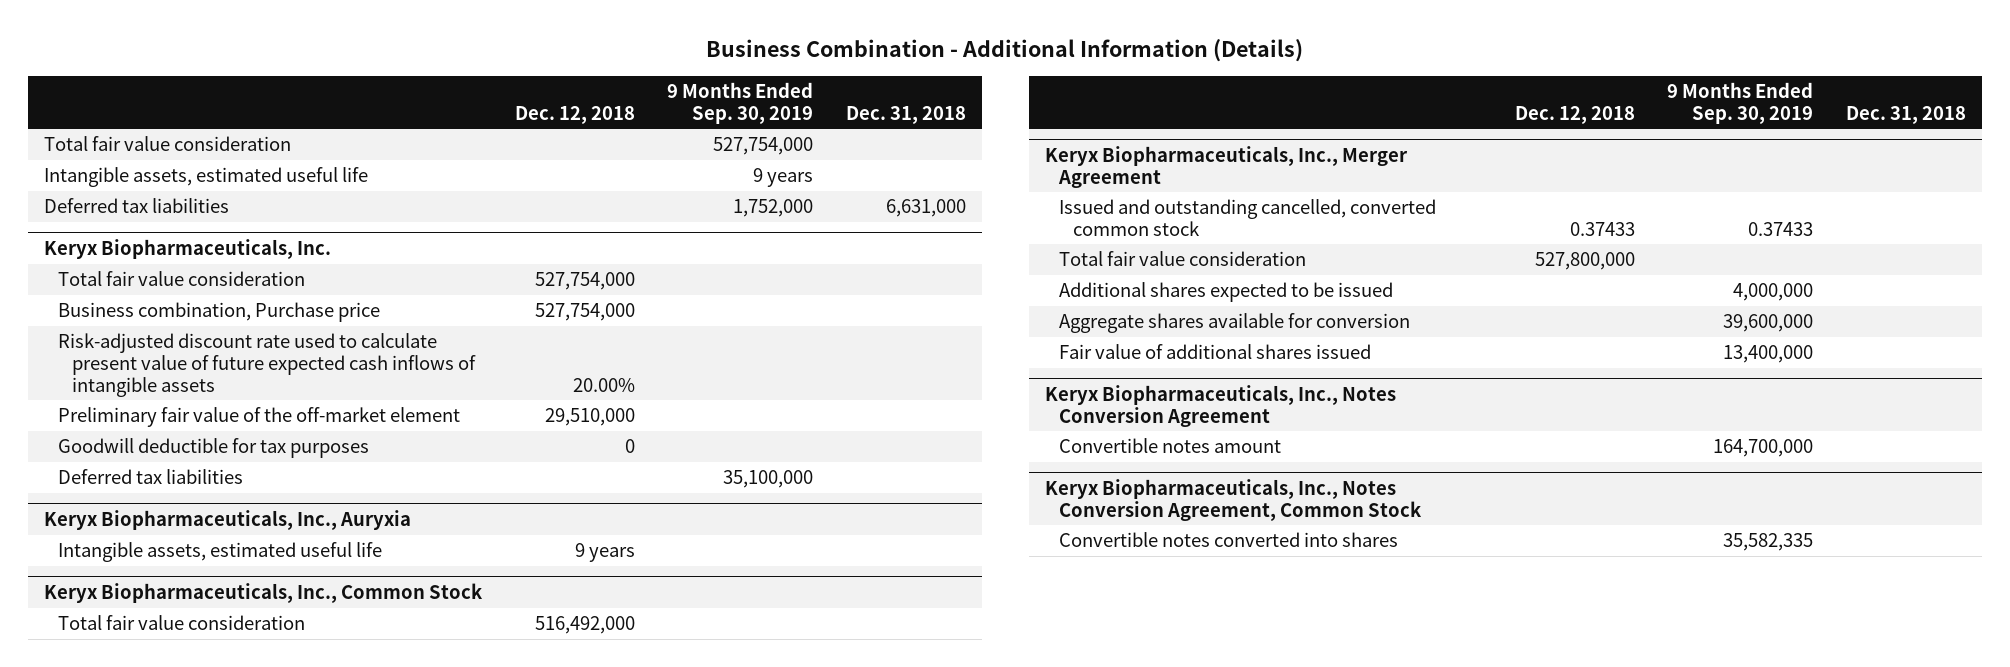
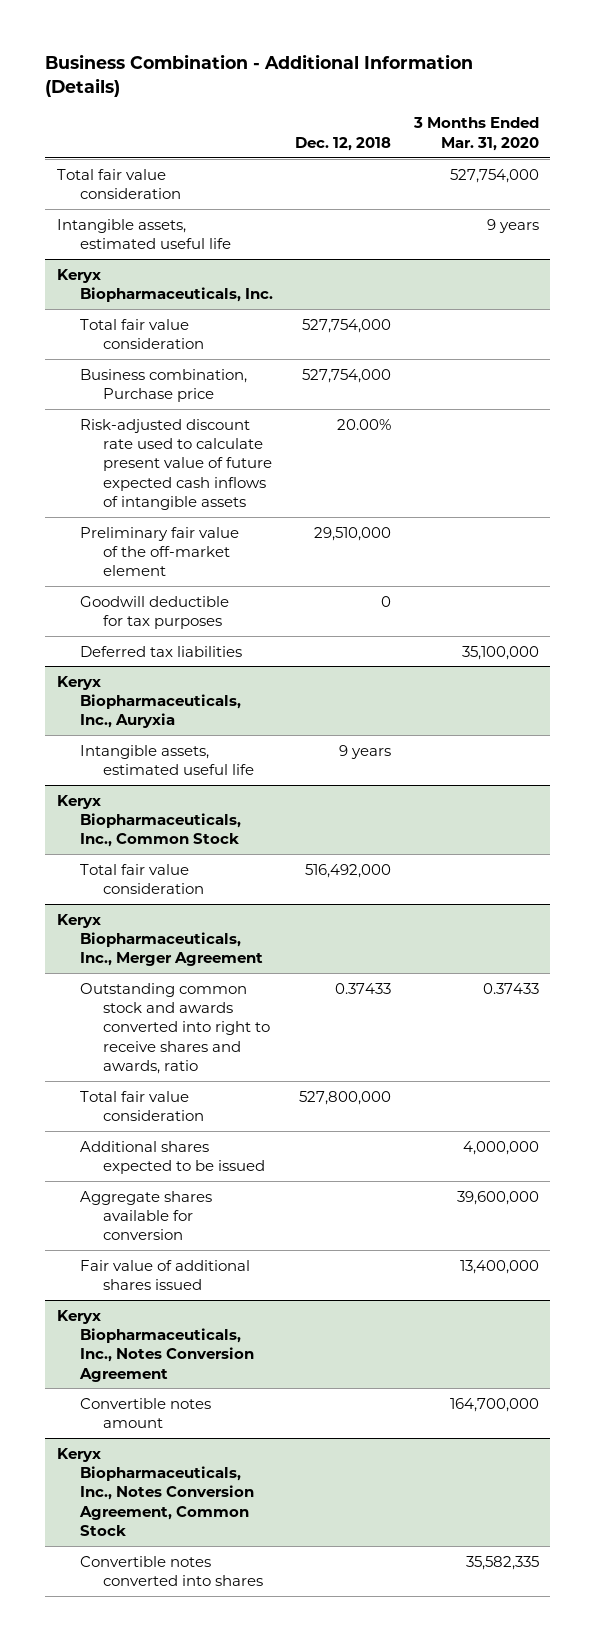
[667,82,814,124] 9 Months Ended Sep. 30, 2019 -> none
[845,105,966,124] Dec. 31, 2018 -> none
none -> [412,117,539,151] 3 Months Ended Mar. 31, 2020
[44,198,230,214] Deferred tax liabilities -> none
[1058,199,1436,236] Issued and outstanding cancelled, converted common stock -> [79,982,271,1074] Outstanding common stock and awards converted into right to receive shares and awards, ratio

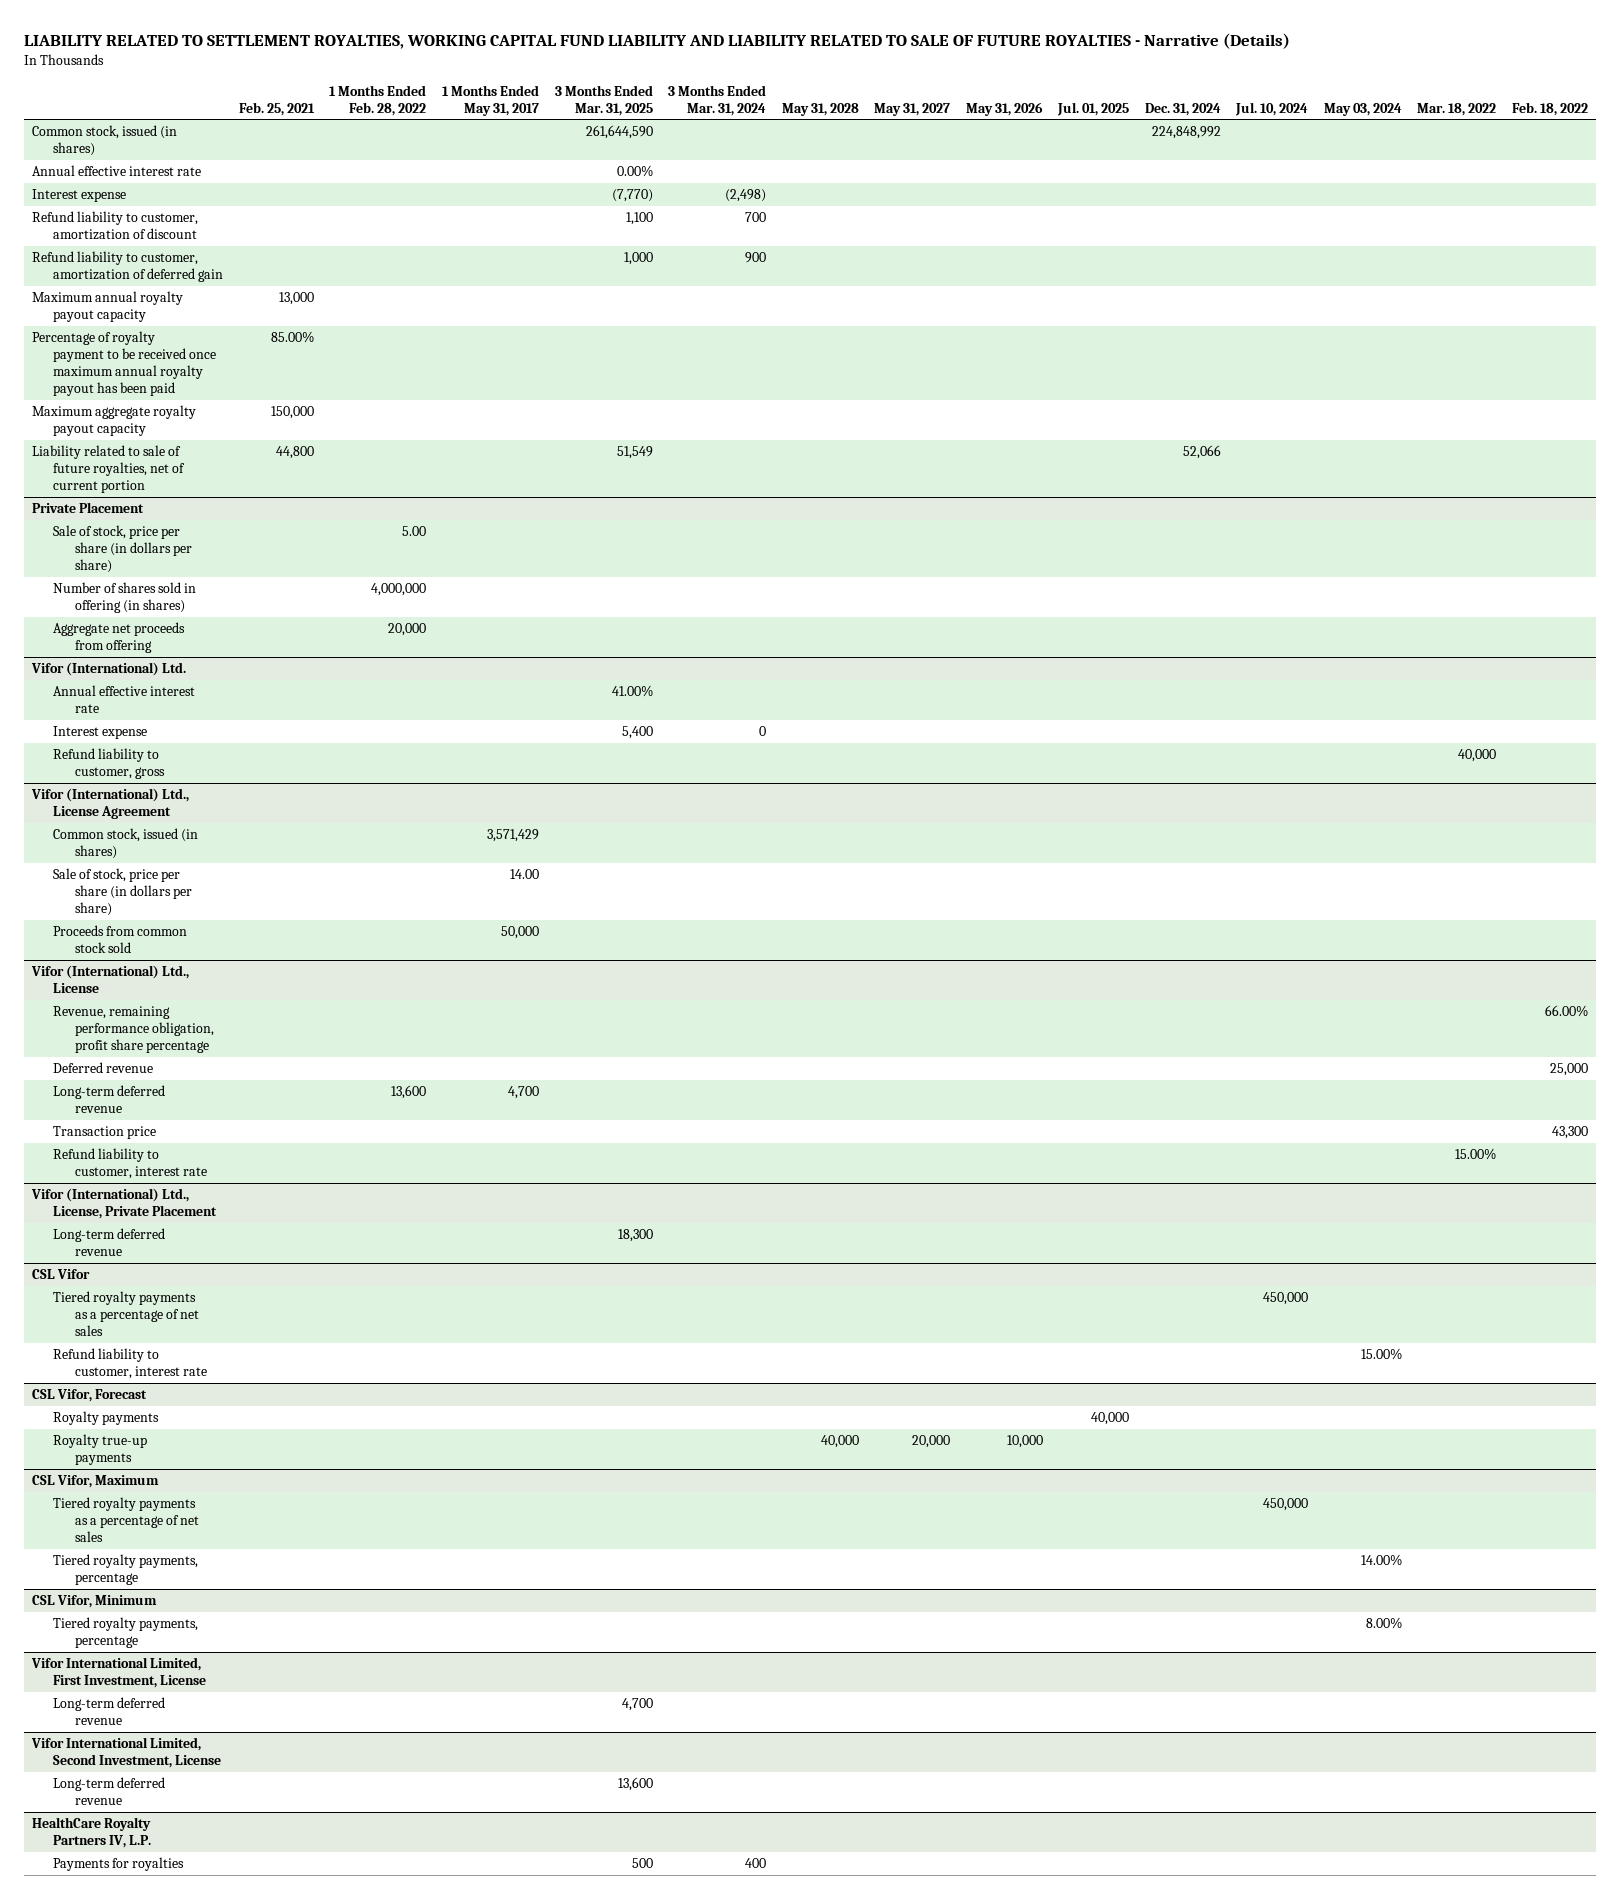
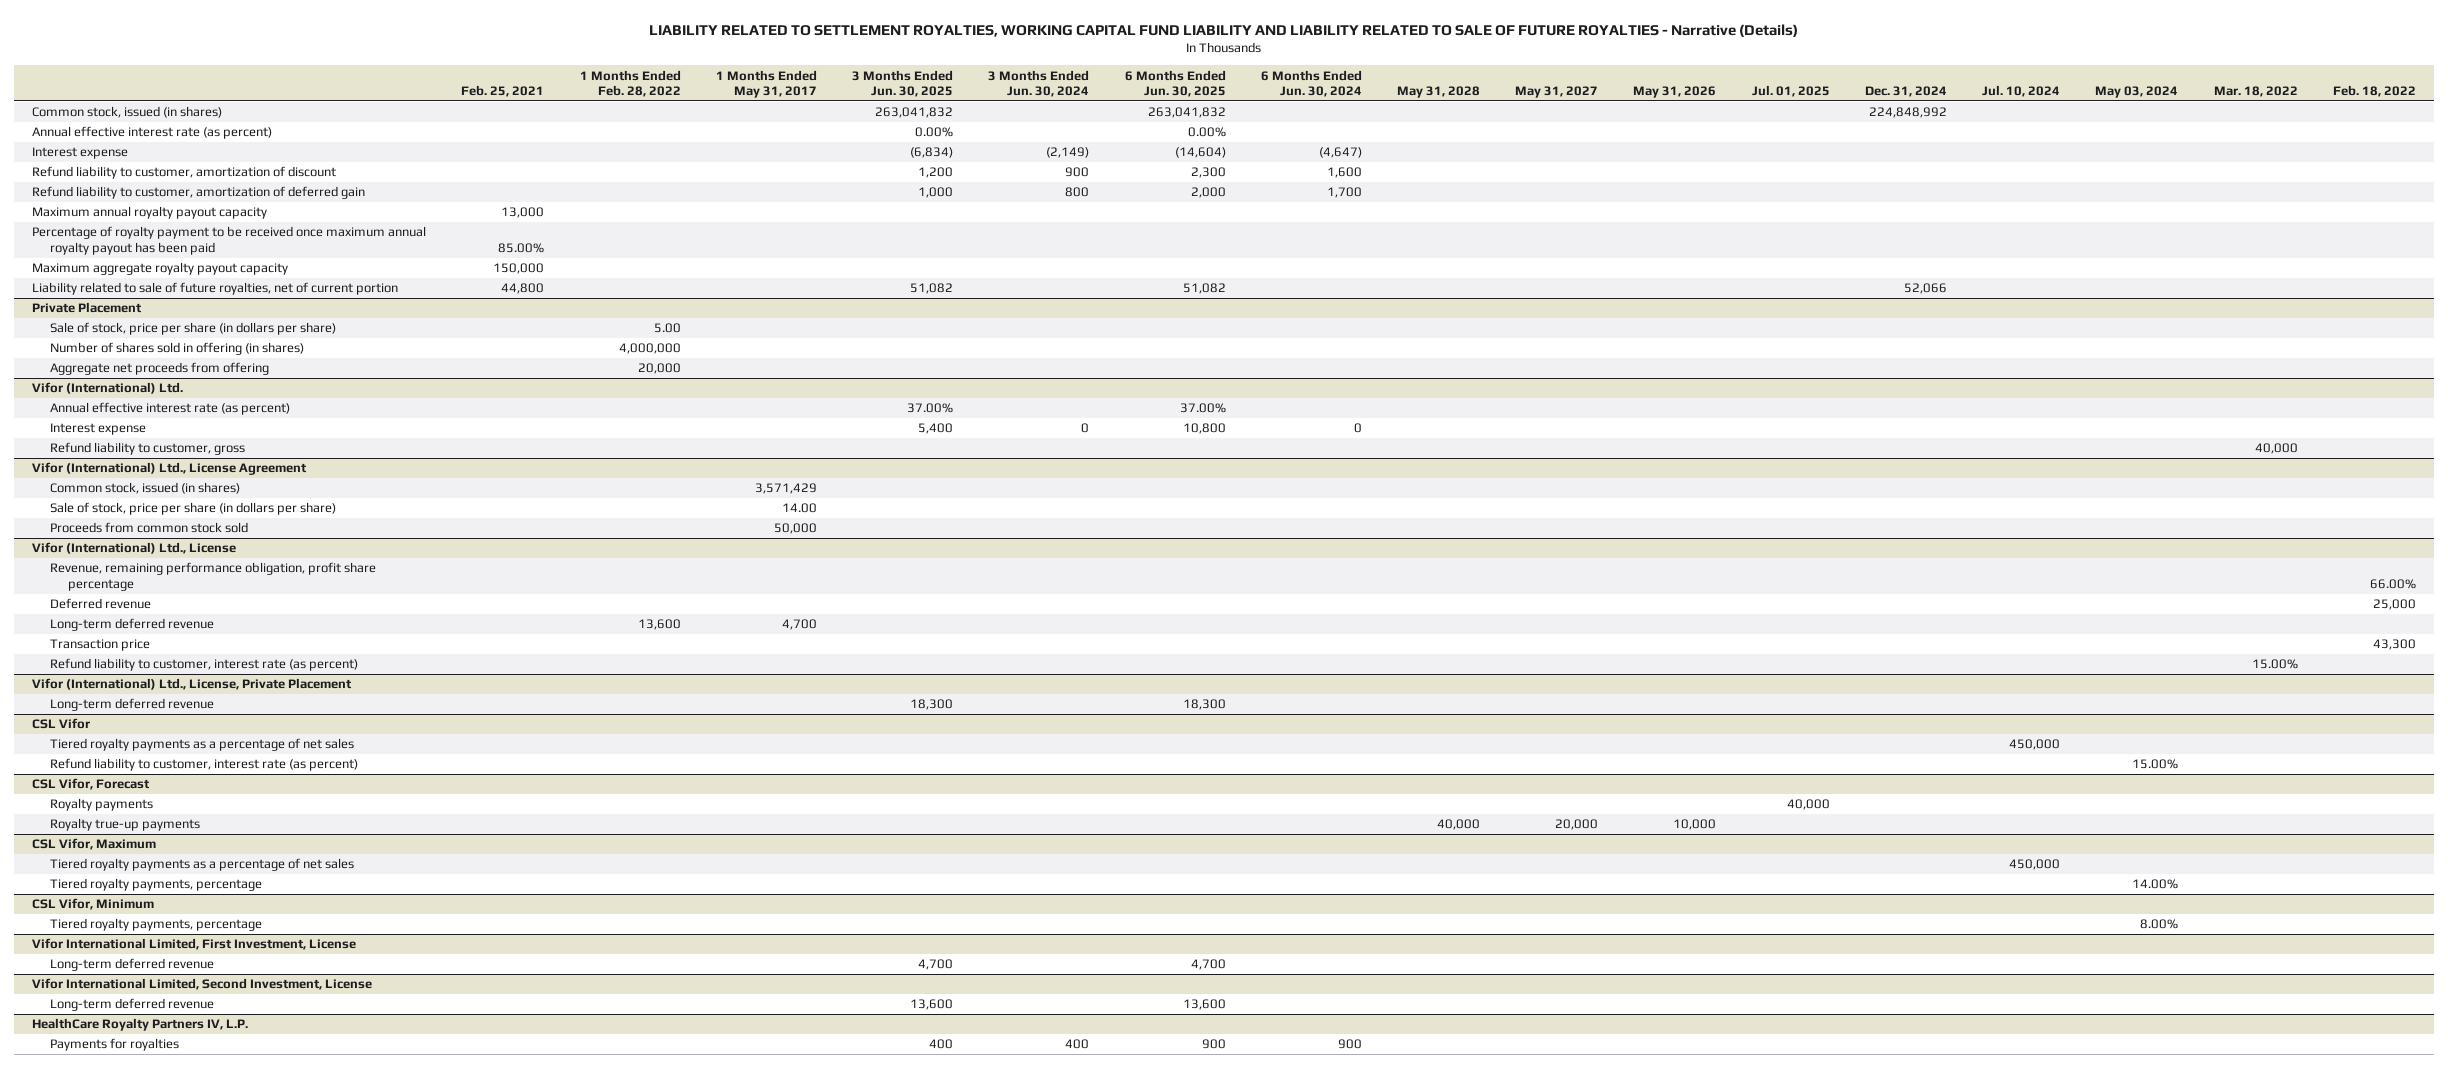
[554,84,653,116] 3 Months Ended Mar. 31, 2025 -> none
[668,84,767,116] 3 Months Ended Mar. 31, 2024 -> none
none -> [852,69,954,97] 3 Months Ended Jun. 30, 2025
none -> [988,69,1090,97] 3 Months Ended Jun. 30, 2024
none -> [1124,69,1226,97] 6 Months Ended Jun. 30, 2025
none -> [1260,69,1362,97] 6 Months Ended Jun. 30, 2024
[31,165,201,177] Annual effective interest rate -> [32,126,273,140] Annual effective interest rate (as percent)
[53,685,196,714] Annual effective interest rate -> [49,402,290,416] Annual effective interest rate (as percent)
[53,1148,207,1180] Refund liability to customer, interest rate -> [49,658,358,672] Refund liability to customer, interest rate (as percent)
[53,1348,207,1380] Refund liability to customer, interest rate -> [49,758,358,772] Refund liability to customer, interest rate (as percent)

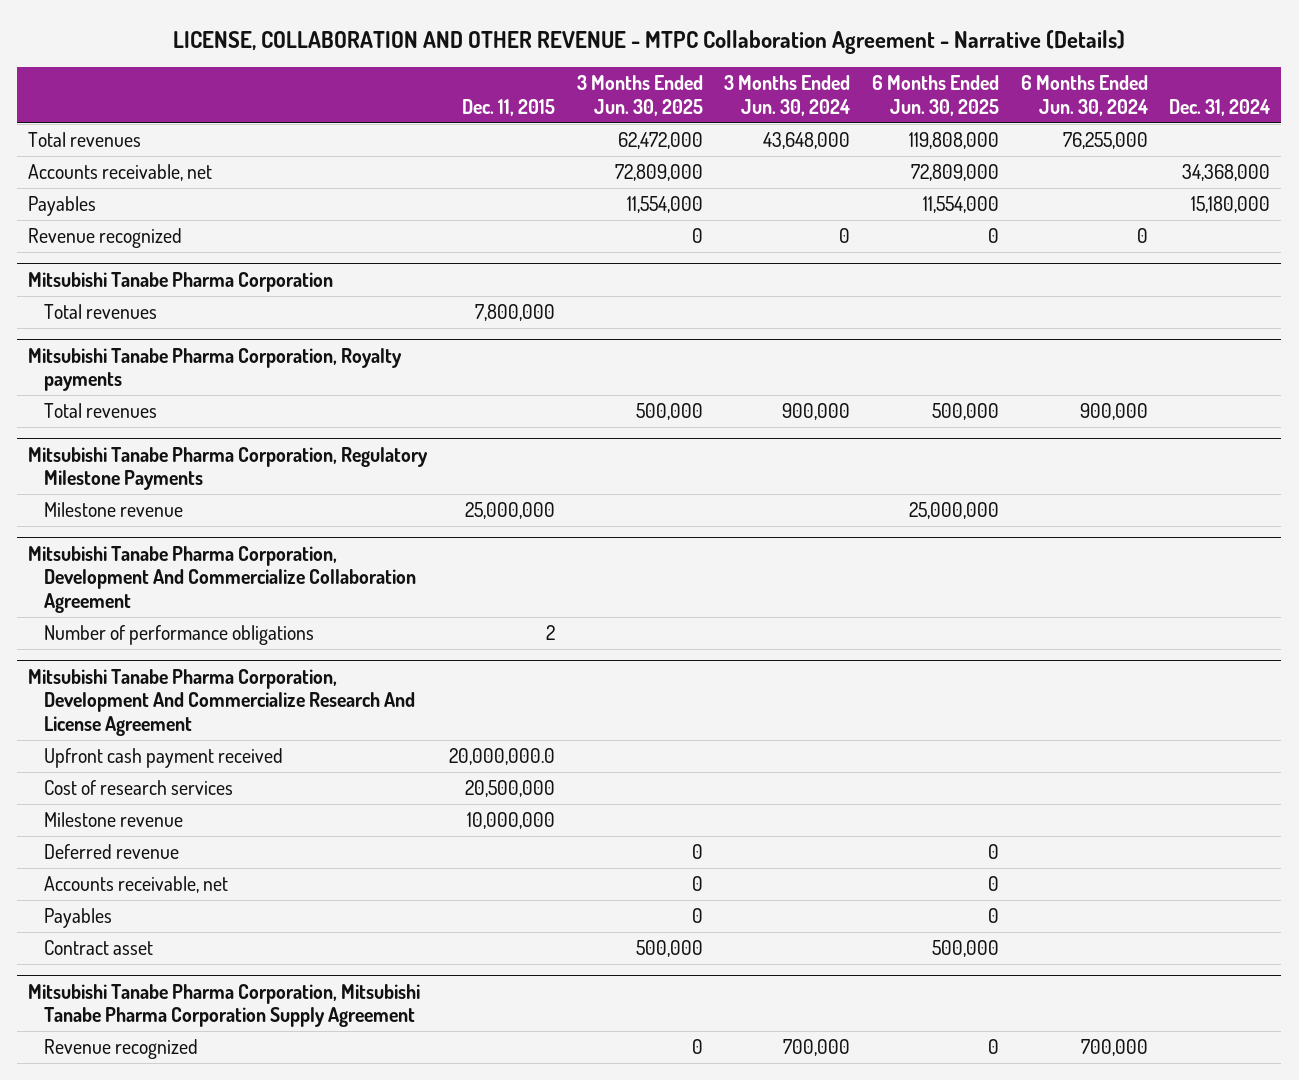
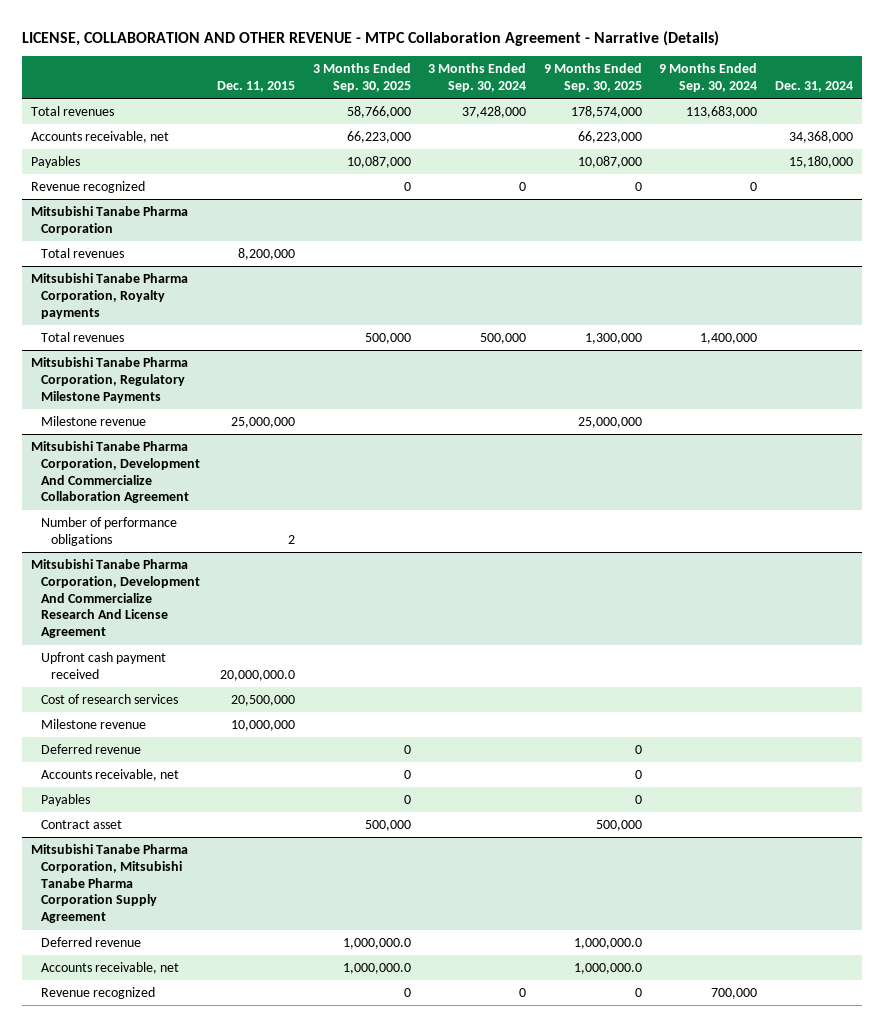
[576,75,703,116] 3 Months Ended Jun. 30, 2025 -> none
[724,75,851,116] 3 Months Ended Jun. 30, 2024 -> none
[871,75,999,116] 6 Months Ended Jun. 30, 2025 -> none
[1020,75,1148,116] 6 Months Ended Jun. 30, 2024 -> none
none -> [312,63,411,92] 3 Months Ended Sep. 30, 2025
none -> [428,63,527,92] 3 Months Ended Sep. 30, 2024
none -> [543,63,642,92] 9 Months Ended Sep. 30, 2025
none -> [659,63,758,92] 9 Months Ended Sep. 30, 2024
[474,304,555,322] 7,800,000 -> [238,248,296,261] 8,200,000
none -> [40,937,141,948] Deferred revenue
none -> [40,962,179,975] Accounts receivable, net

